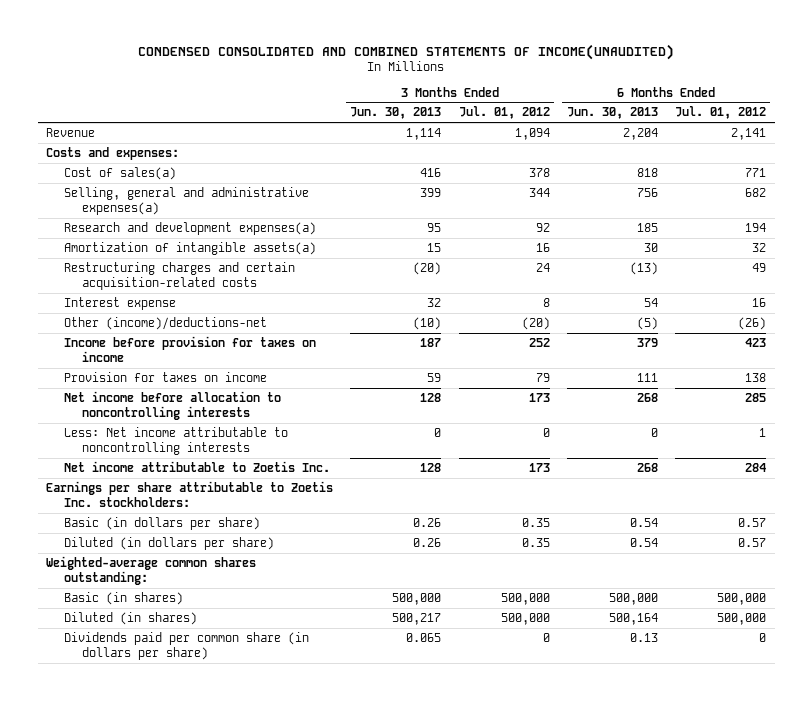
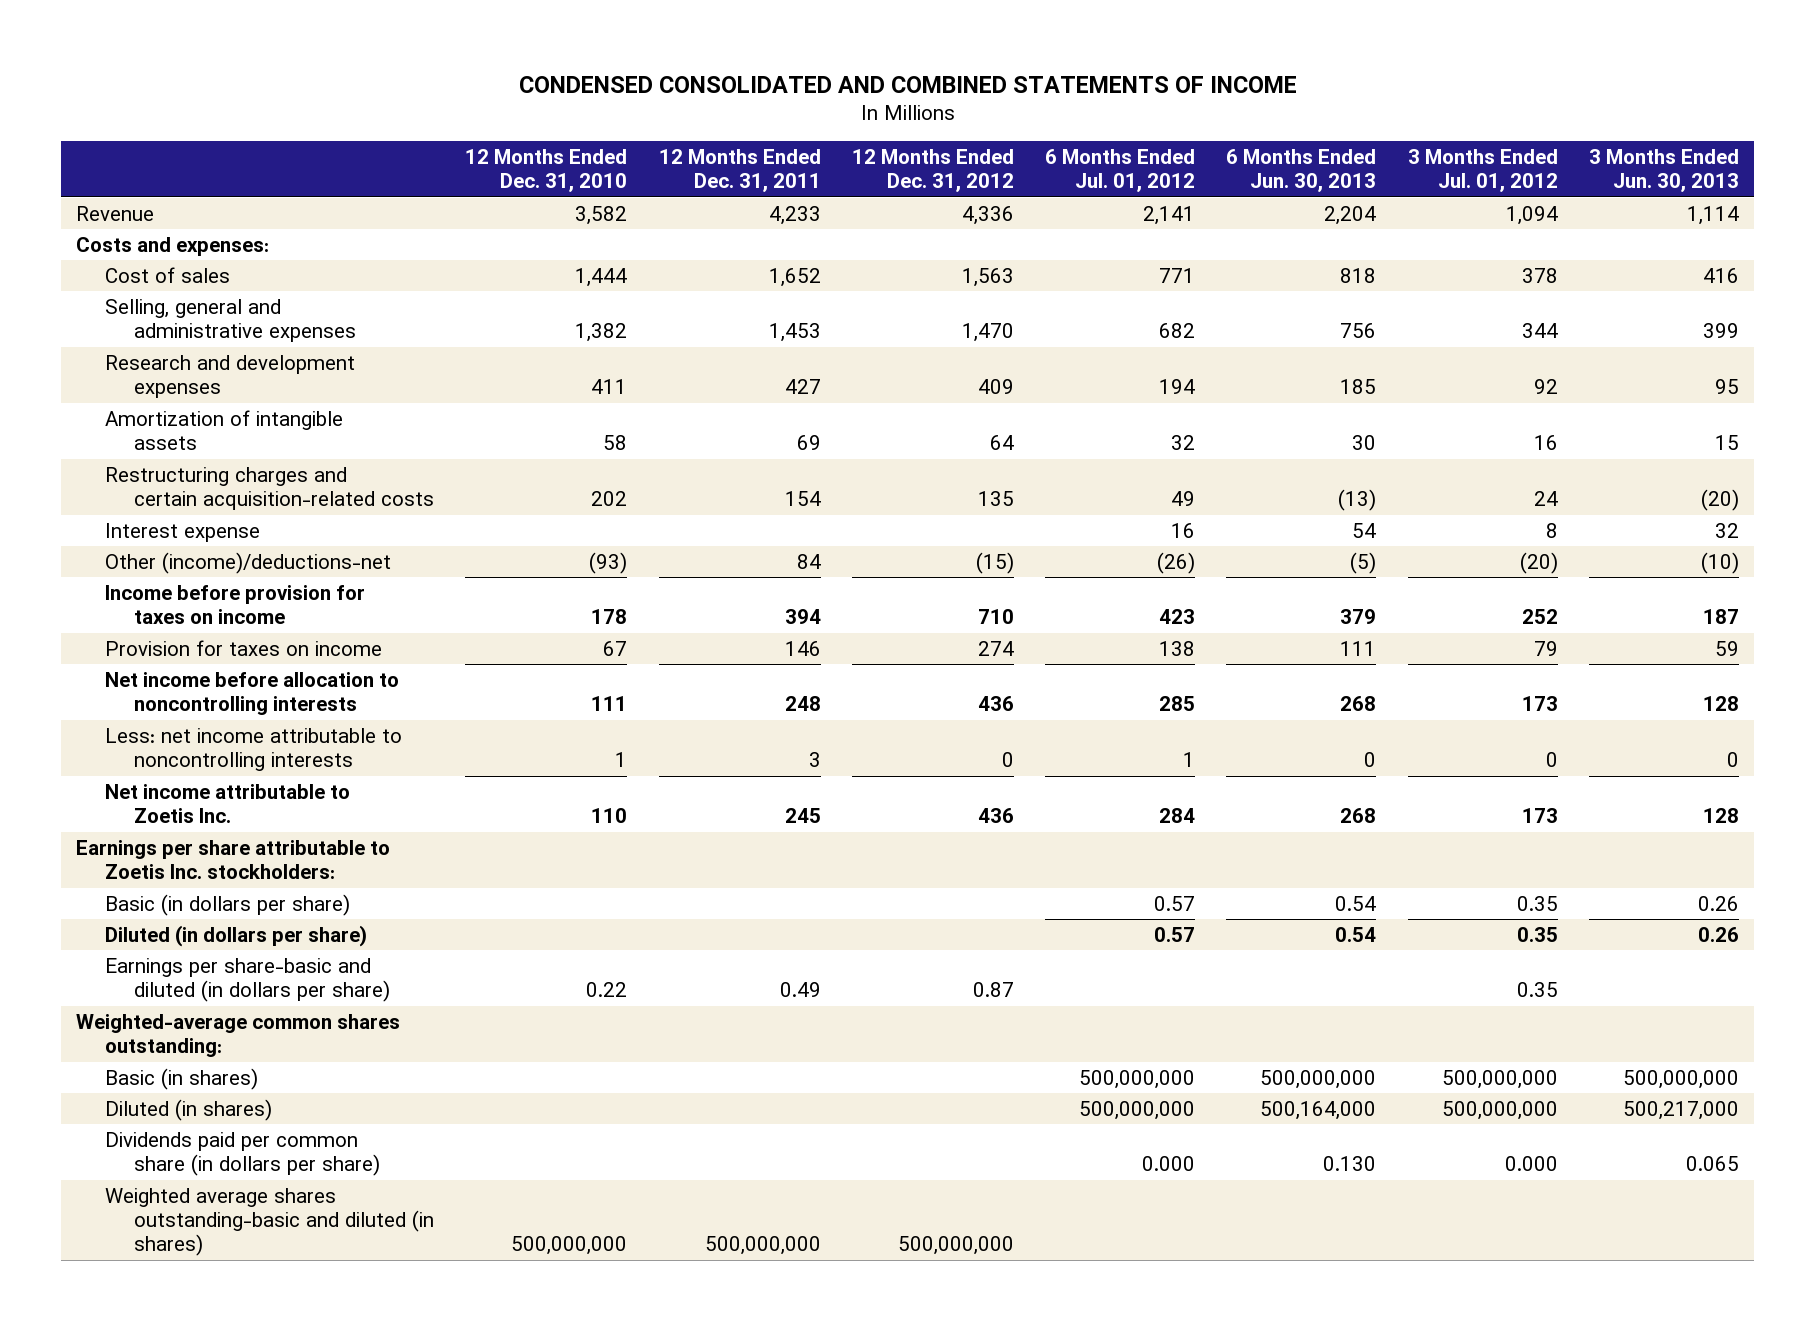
[138,43,675,60] CONDENSED CONSOLIDATED AND COMBINED STATEMENTS OF INCOME(UNAUDITED) -> [518,75,1297,93] CONDENSED CONSOLIDATED AND COMBINED STATEMENTS OF INCOME
none -> [465,149,628,193] 12 Months Ended Dec. 31, 2010
none -> [658,149,821,193] 12 Months Ended Dec. 31, 2011
none -> [851,149,1014,193] 12 Months Ended Dec. 31, 2012
[64,166,177,180] Cost of sales(a) -> [105,267,231,284] Cost of sales
[64,186,310,215] Selling, general and administrative expenses(a) -> [105,299,357,343] Selling, general and administrative expenses
[64,221,317,235] Research and development expenses(a) -> [105,355,356,399] Research and development expenses
[64,241,317,255] Amortization of intangible assets(a) -> [105,410,344,451] Amortization of intangible assets
[64,426,289,455] Less: Net income attributable to noncontrolling interests -> [105,728,403,772] Less: net income attributable to noncontrolling interests
none -> [105,958,391,1003] Earnings per share-basic and diluted (in dollars per share)
[392,592,442,605] 500,000 -> [1622,1070,1739,1090] 500,000,000
[500,592,550,605] 500,000 -> [1441,1070,1558,1090] 500,000,000
[608,592,658,605] 500,000 -> [1260,1070,1377,1090] 500,000,000
[716,592,766,605] 500,000 -> [1079,1070,1196,1090] 500,000,000
[392,612,442,625] 500,217 -> [1622,1101,1739,1121] 500,217,000
[500,612,550,625] 500,000 -> [1441,1101,1558,1121] 500,000,000
[608,612,658,625] 500,164 -> [1260,1101,1377,1121] 500,164,000
[716,612,766,625] 500,000 -> [1079,1101,1196,1121] 500,000,000
[542,632,550,642] 0 -> [1504,1156,1558,1172] 0.000
[629,632,658,642] 0.13 -> [1323,1156,1377,1172] 0.130
[758,632,766,642] 0 -> [1142,1156,1196,1172] 0.000
none -> [105,1188,435,1257] Weighted average shares outstanding-basic and diluted (in shares)

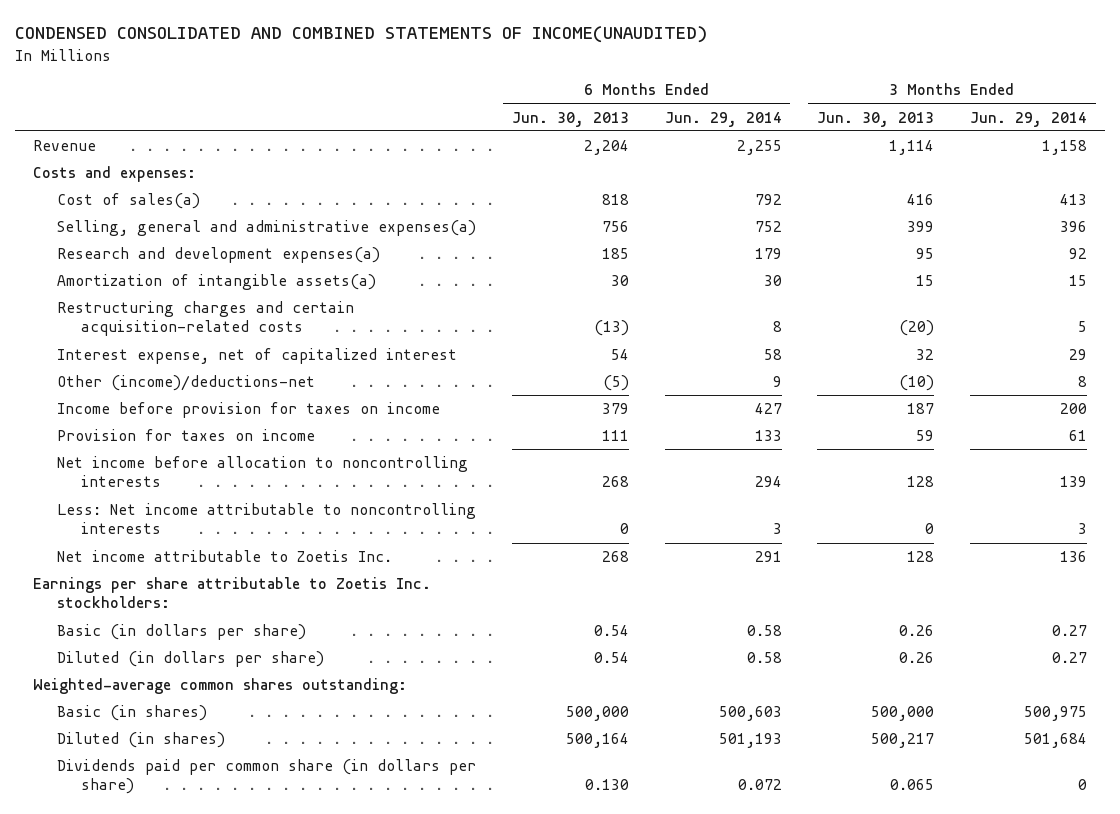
[518,75,1297,93] CONDENSED CONSOLIDATED AND COMBINED STATEMENTS OF INCOME -> [15,26,708,44] CONDENSED CONSOLIDATED AND COMBINED STATEMENTS OF INCOME(UNAUDITED)
[465,149,628,193] 12 Months Ended Dec. 31, 2010 -> none
[658,149,821,193] 12 Months Ended Dec. 31, 2011 -> none
[851,149,1014,193] 12 Months Ended Dec. 31, 2012 -> none
[1045,149,1196,193] 6 Months Ended Jul. 01, 2012 -> none
[1407,149,1558,193] 3 Months Ended Jul. 01, 2012 -> none
none -> [664,111,782,127] Jun. 29, 2014
none -> [970,111,1088,127] Jun. 29, 2014
[105,267,231,284] Cost of sales -> [56,192,200,209] Cost of sales(a)
[105,299,357,343] Selling, general and administrative expenses -> [56,219,476,236] Selling, general and administrative expenses(a)
[105,355,356,399] Research and development expenses -> [56,246,380,263] Research and development expenses(a)
[105,410,344,451] Amortization of intangible assets -> [56,273,376,290] Amortization of intangible assets(a)
[105,523,261,543] Interest expense -> [56,347,457,364] Interest expense, net of capitalized interest
[105,728,403,772] Less: net income attributable to noncontrolling interests -> [56,502,476,535] Less: Net income attributable to noncontrolling interests
[105,958,391,1003] Earnings per share-basic and diluted (in dollars per share) -> none
[1260,1070,1377,1090] 500,000,000 -> [565,705,629,721] 500,000
[1622,1070,1739,1090] 500,000,000 -> [871,705,935,721] 500,000
[1260,1101,1377,1121] 500,164,000 -> [565,732,629,748] 500,164
[1622,1101,1739,1121] 500,217,000 -> [871,732,935,748] 500,217
[105,1188,435,1257] Weighted average shares outstanding-basic and diluted (in shares) -> none

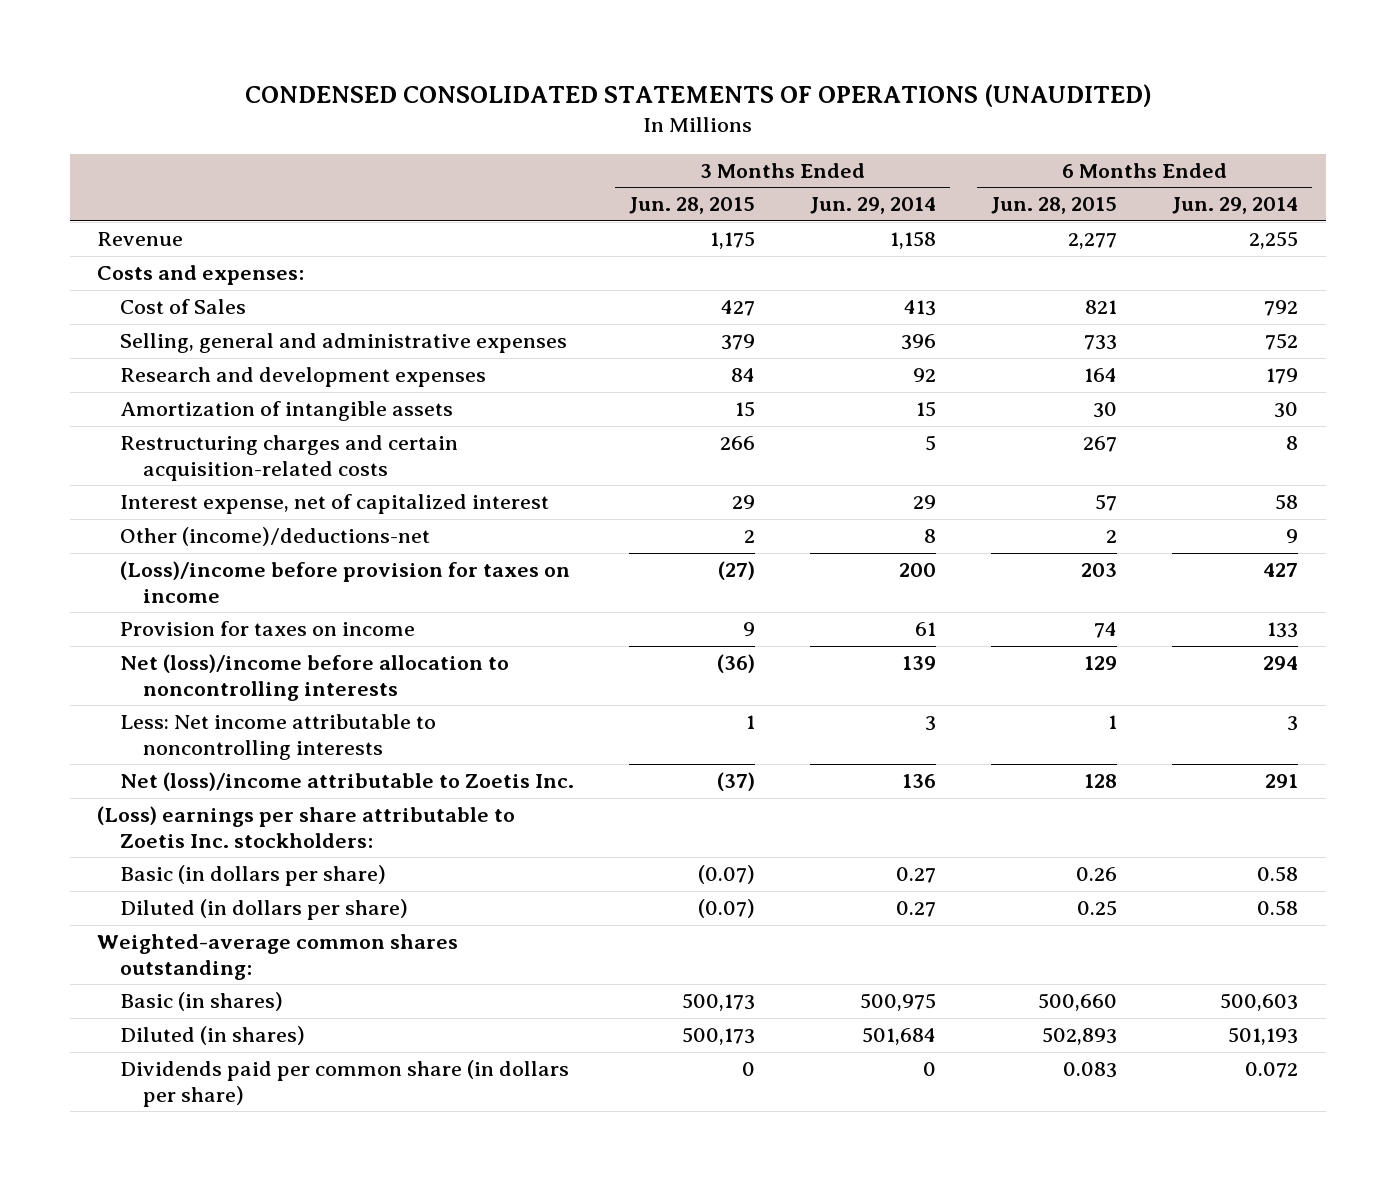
[15,26,708,44] CONDENSED CONSOLIDATED AND COMBINED STATEMENTS OF INCOME(UNAUDITED) -> [244,84,1152,108] CONDENSED CONSOLIDATED STATEMENTS OF OPERATIONS (UNAUDITED)
[511,111,629,127] Jun. 30, 2013 -> none
[817,111,935,127] Jun. 30, 2013 -> none
none -> [629,197,756,215] Jun. 28, 2015
none -> [991,197,1118,215] Jun. 28, 2015
[56,192,200,209] Cost of sales(a) -> [120,299,247,315] Cost of Sales
[56,219,476,236] Selling, general and administrative expenses(a) -> [120,333,568,354] Selling, general and administrative expenses
[56,246,380,263] Research and development expenses(a) -> [120,367,487,388] Research and development expenses
[56,273,376,290] Amortization of intangible assets(a) -> [120,401,454,422] Amortization of intangible assets
[56,401,440,418] Income before provision for taxes on income -> [120,561,571,604] (Loss)/income before provision for taxes on income
[56,455,468,488] Net income before allocation to noncontrolling interests -> [120,654,510,702] Net (loss)/income before allocation to noncontrolling interests
[56,549,392,562] Net income attributable to Zoetis Inc. -> [120,772,575,792] Net (loss)/income attributable to Zoetis Inc.
[33,576,432,609] Earnings per share attributable to Zoetis Inc. stockholders: -> [97,806,516,849] (Loss) earnings per share attributable to Zoetis Inc. stockholders:

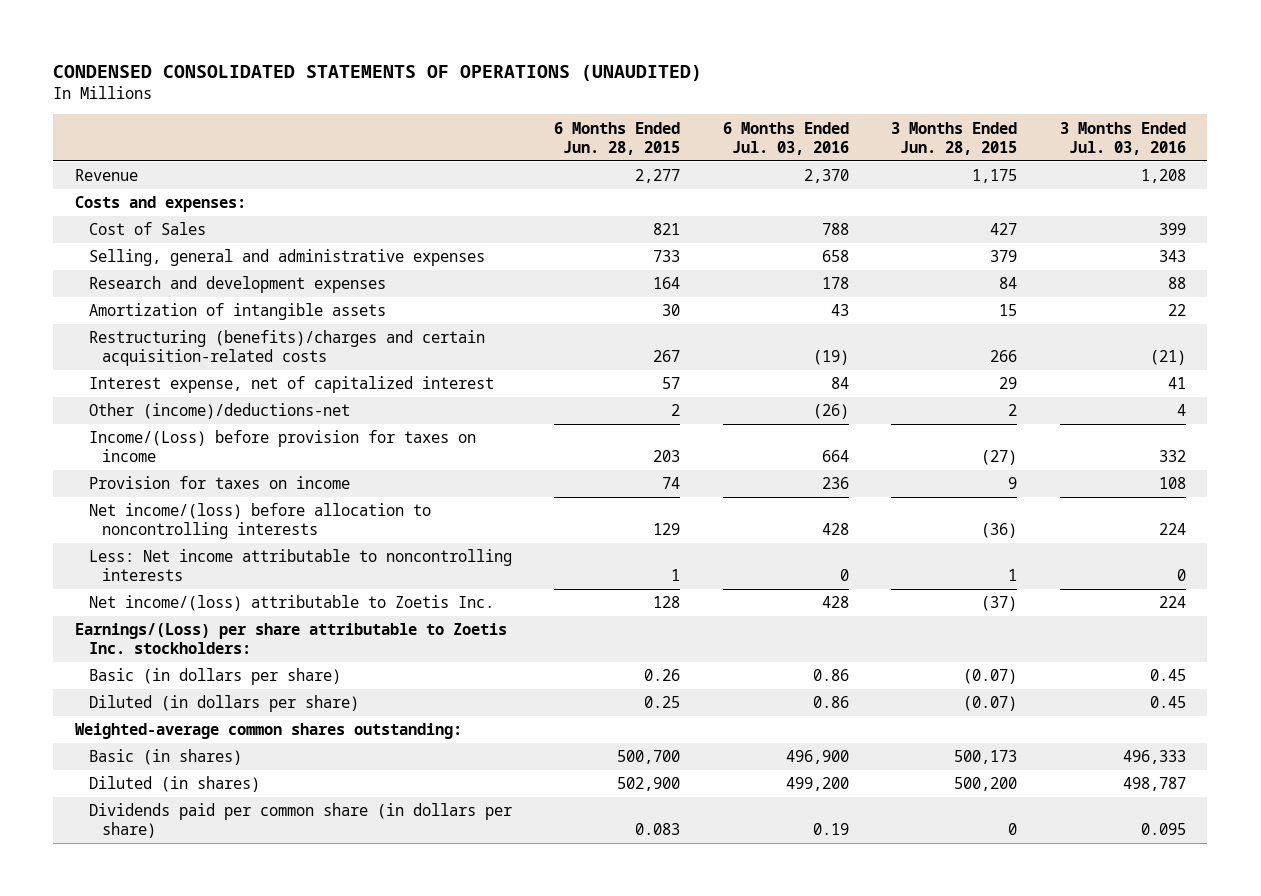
[810,197,937,215] Jun. 29, 2014 -> none
[1172,197,1299,215] Jun. 29, 2014 -> none
none -> [722,121,849,155] 6 Months Ended Jul. 03, 2016
none -> [1059,121,1186,155] 3 Months Ended Jul. 03, 2016
[120,435,459,482] Restructuring charges and certain acquisition-related costs -> [88,330,485,367] Restructuring (benefits)/charges and certain acquisition-related costs
[120,561,571,604] (Loss)/income before provision for taxes on income -> [88,430,476,463] Income/(Loss) before provision for taxes on income
[120,654,510,702] Net (loss)/income before allocation to noncontrolling interests -> [88,503,431,540] Net income/(loss) before allocation to noncontrolling interests
[120,772,575,792] Net (loss)/income attributable to Zoetis Inc. -> [88,595,494,612] Net income/(loss) attributable to Zoetis Inc.
[97,806,516,849] (Loss) earnings per share attributable to Zoetis Inc. stockholders: -> [74,623,507,655] Earnings/(Loss) per share attributable to Zoetis Inc. stockholders:
[1038,993,1118,1012] 500,660 -> [617,750,681,765] 500,700
[682,1027,756,1046] 500,173 -> [954,777,1018,792] 500,200
[1042,1027,1118,1046] 502,893 -> [617,777,681,792] 502,900

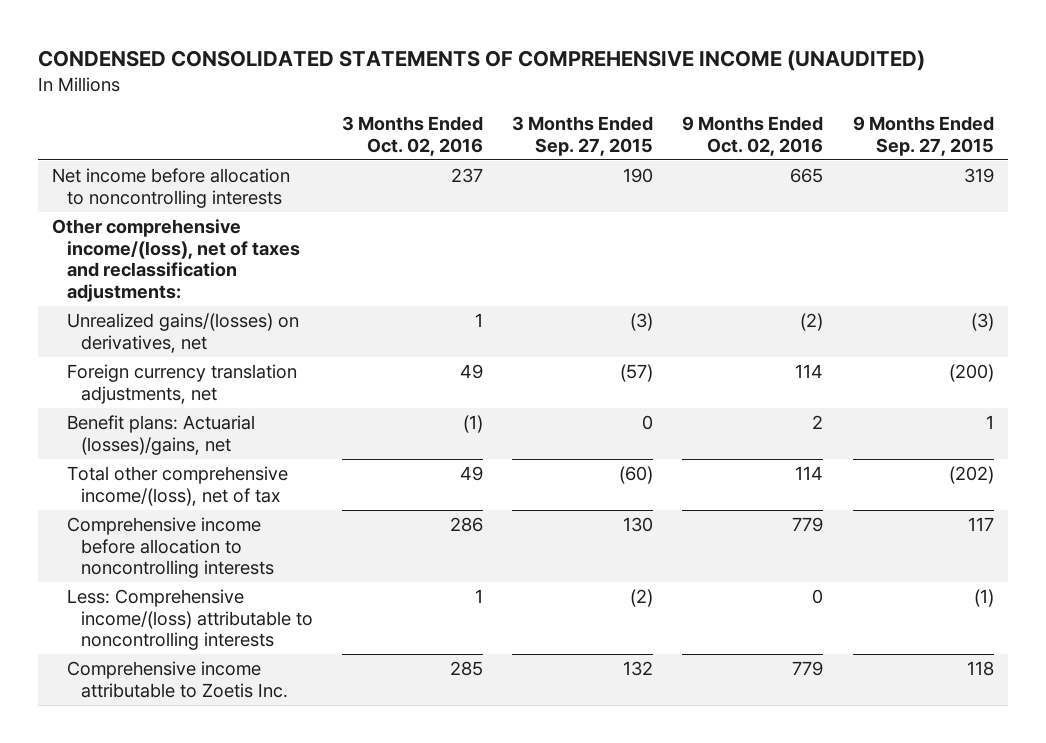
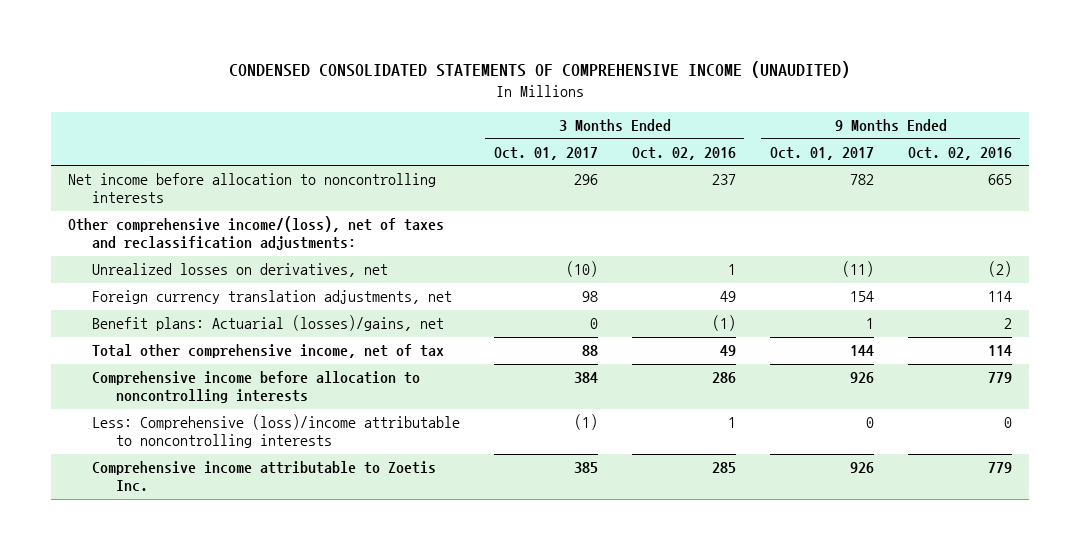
[512,116,654,156] 3 Months Ended Sep. 27, 2015 -> none
[852,116,994,156] 9 Months Ended Sep. 27, 2015 -> none
none -> [493,146,598,160] Oct. 01, 2017
none -> [769,146,874,160] Oct. 01, 2017
[66,313,299,353] Unrealized gains/(losses) on derivatives, net -> [91,263,388,278] Unrealized losses on derivatives, net
[66,466,288,506] Total other comprehensive income/(loss), net of tax -> [91,344,444,359] Total other comprehensive income, net of tax
[66,589,314,651] Less: Comprehensive income/(loss) attributable to noncontrolling interests -> [91,414,460,449] Less: Comprehensive (loss)/income attributable to noncontrolling interests

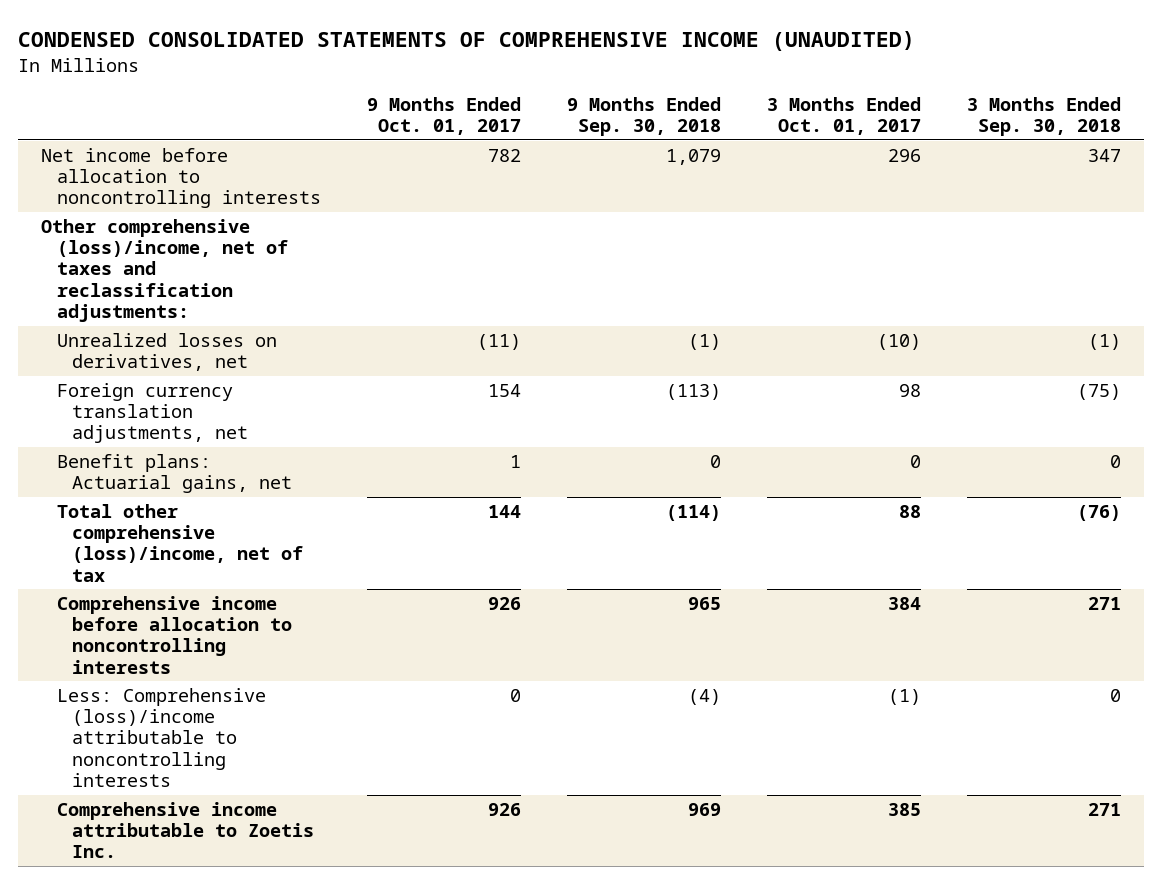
[631,146,736,160] Oct. 02, 2016 -> none
[907,146,1012,160] Oct. 02, 2016 -> none
none -> [566,96,721,137] 9 Months Ended Sep. 30, 2018
none -> [966,96,1121,137] 3 Months Ended Sep. 30, 2018
[68,216,445,251] Other comprehensive income/(loss), net of taxes and reclassification adjustments: -> [41,218,288,323] Other comprehensive (loss)/income, net of taxes and reclassification adjustments:
[91,315,444,332] Benefit plans: Actuarial (losses)/gains, net -> [56,453,293,494] Benefit plans: Actuarial gains, net
[91,344,444,359] Total other comprehensive income, net of tax -> [56,503,304,582] Total other comprehensive (loss)/income, net of tax

